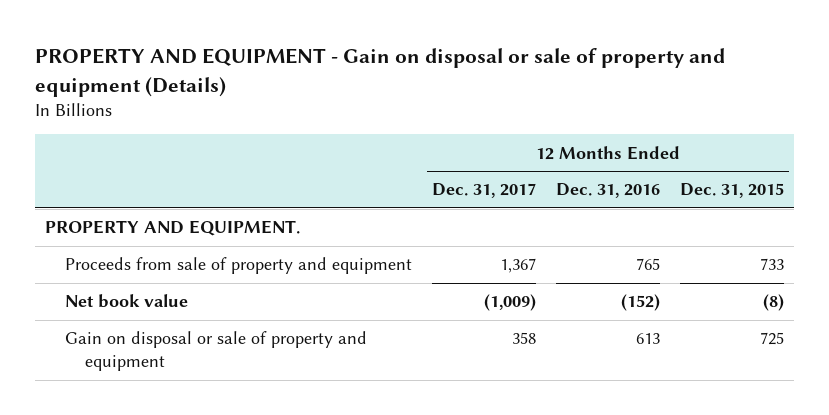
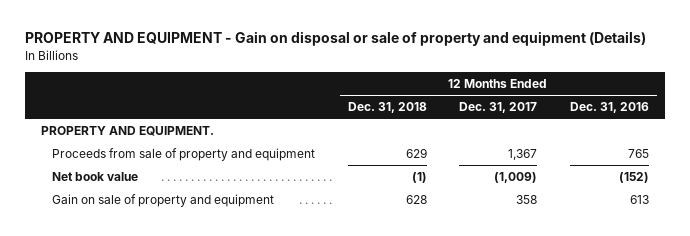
[680,183,785,199] Dec. 31, 2015 -> none
none -> [347,102,427,114] Dec. 31, 2018
[64,331,367,372] Gain on disposal or sale of property and equipment -> [52,194,275,208] Gain on sale of property and equipment

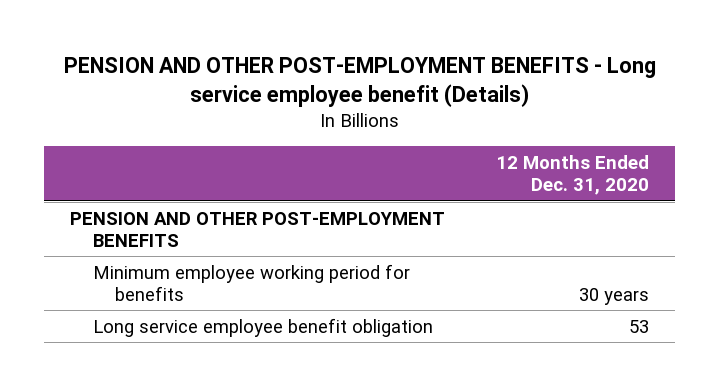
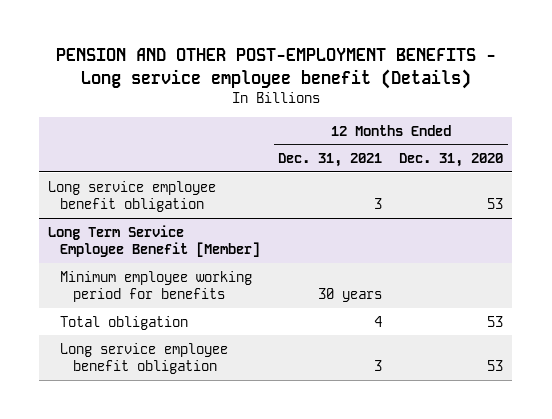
none -> [277,152,382,167] Dec. 31, 2021
[69,211,445,248] PENSION AND OTHER POST-EMPLOYMENT BENEFITS -> none
[92,263,410,302] Minimum employee working period for benefits -> none
none -> [48,224,261,257] Long Term Service Employee Benefit [Member]
none -> [60,270,253,302] Minimum employee working period for benefits
none -> [60,315,189,330] Total obligation
none -> [60,342,229,374] Long service employee benefit obligation

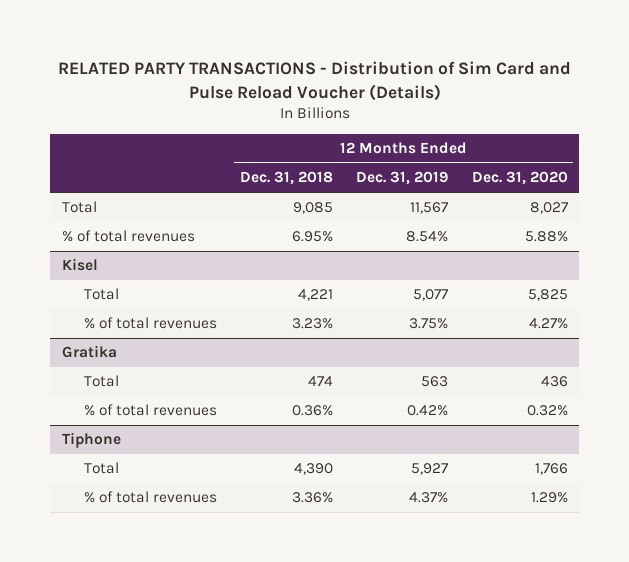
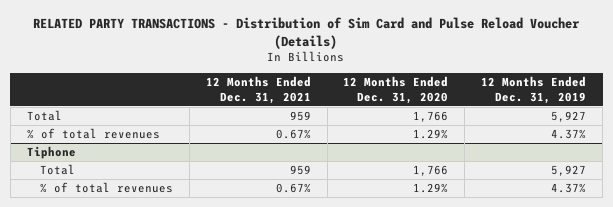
[239,171,333,186] Dec. 31, 2018 -> none
none -> [205,76,311,104] 12 Months Ended Dec. 31, 2021
[61,258,98,272] Kisel -> none
[83,288,119,301] Total -> none
[83,317,217,330] % of total revenues -> none
[61,345,117,359] Gratika -> none
[83,375,119,388] Total -> none
[83,404,217,417] % of total revenues -> none
[410,202,449,215] 11,567 -> [551,111,587,123] 5,927
[529,202,568,215] 8,027 -> [413,111,449,123] 1,766
[406,231,449,243] 8.54% -> [551,129,587,140] 4.37%
[524,231,568,243] 5.88% -> [413,129,449,140] 1.29%

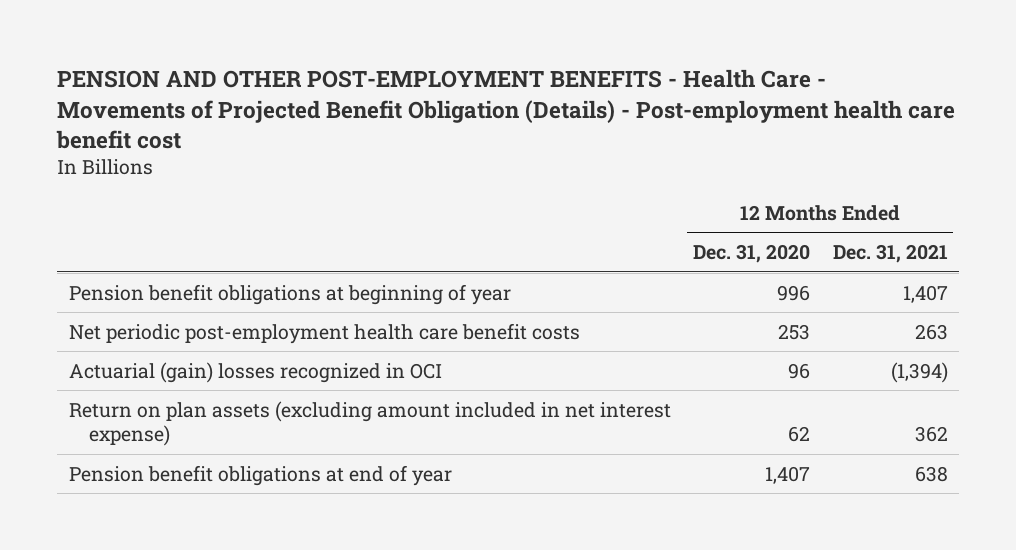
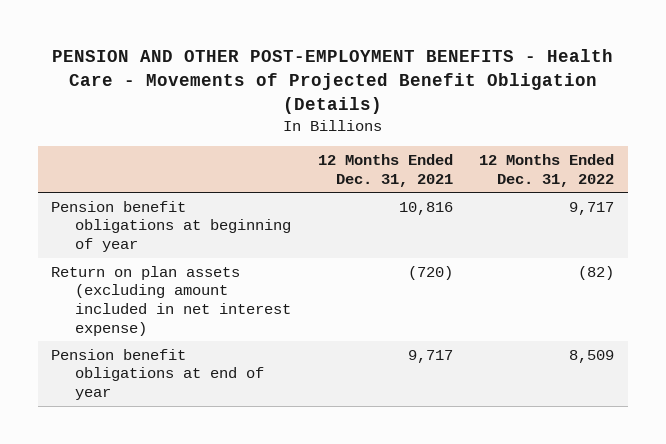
[56,69,956,149] PENSION AND OTHER POST-EMPLOYMENT BENEFITS - Health Care - Movements of Projected Benefit Obligation (Details) - Post-employment health care benefit cost -> [51,49,613,115] PENSION AND OTHER POST-EMPLOYMENT BENEFITS - Health Care - Movements of Projected Benefit Obligation (Details)
[693,244,811,264] Dec. 31, 2020 -> none
none -> [479,154,615,187] 12 Months Ended Dec. 31, 2022
[68,322,580,344] Net periodic post-employment health care benefit costs -> none
[68,361,442,383] Actuarial (gain) losses recognized in OCI -> none
[902,284,948,303] 1,407 -> [398,201,453,215] 10,816
[914,426,948,443] 362 -> [407,265,453,280] (720)
[914,465,948,482] 638 -> [407,349,453,363] 9,717

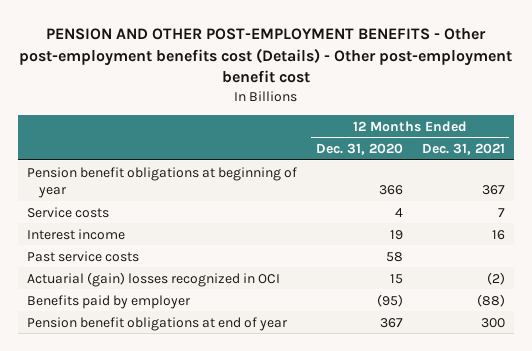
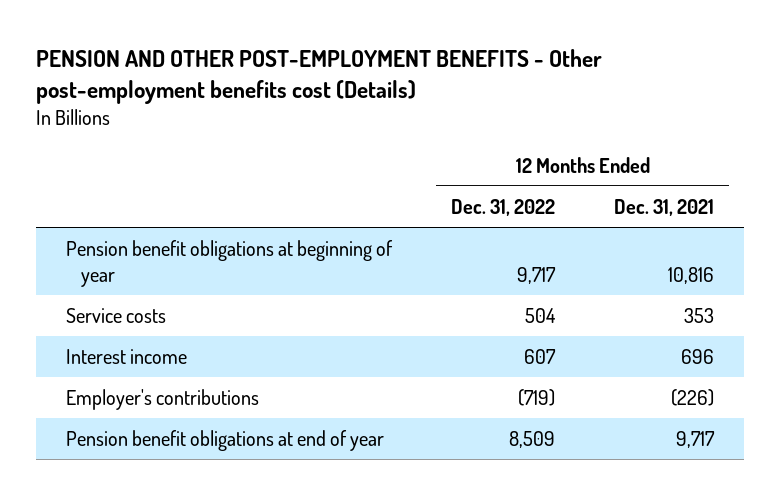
[18,28,512,84] PENSION AND OTHER POST-EMPLOYMENT BENEFITS - Other post-employment benefits cost (Details) - Other post-employment benefit cost -> [35,48,602,104] PENSION AND OTHER POST-EMPLOYMENT BENEFITS - Other post-employment benefits cost (Details)
[315,142,403,155] Dec. 31, 2020 -> none
none -> [450,198,555,216] Dec. 31, 2022
[26,250,139,262] Past service costs -> none
[26,271,280,287] Actuarial (gain) losses recognized in OCI -> none
[26,294,191,309] Benefits paid by employer -> none
[481,184,505,195] 367 -> [668,266,715,284] 10,816
[497,207,505,217] 7 -> [684,307,715,323] 353
[491,229,505,240] 16 -> [681,348,715,364] 696
none -> [65,388,259,410] Employer's contributions
[480,317,505,328] 300 -> [676,430,716,448] 9,717

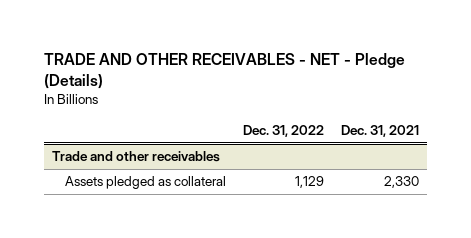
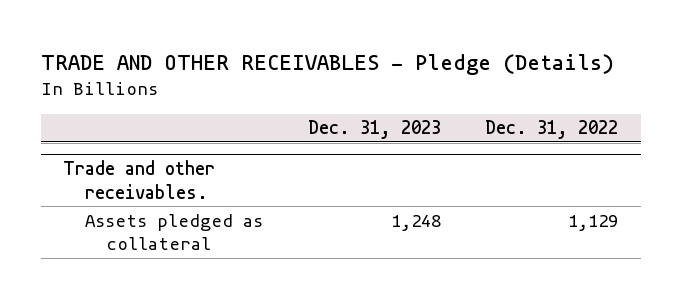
[43,52,405,90] TRADE AND OTHER RECEIVABLES - NET - Pledge (Details) -> [41,53,615,75] TRADE AND OTHER RECEIVABLES - Pledge (Details)
[340,125,419,138] Dec. 31, 2021 -> none
none -> [307,120,441,140] Dec. 31, 2023
[52,151,221,163] Trade and other receivables -> [63,160,216,199] Trade and other receivables.

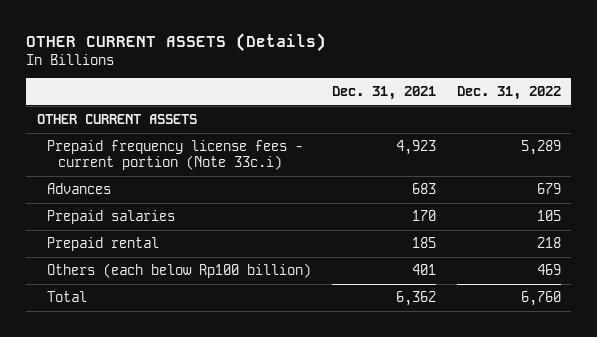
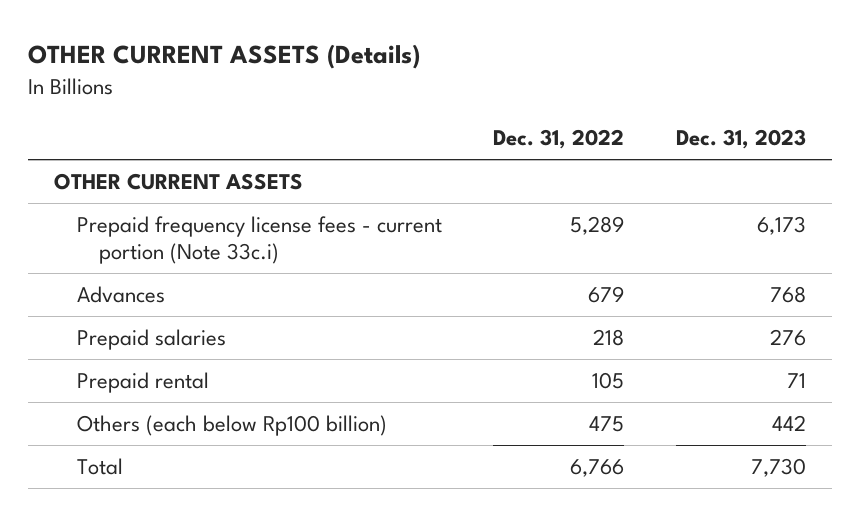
[332,86,437,101] Dec. 31, 2021 -> none
none -> [676,129,807,150] Dec. 31, 2023
[536,209,561,221] 105 -> [593,328,625,346] 218
[536,236,561,248] 218 -> [592,371,625,389] 105
[536,263,561,275] 469 -> [589,415,625,432] 475
[520,290,561,306] 6,760 -> [570,458,625,477] 6,766

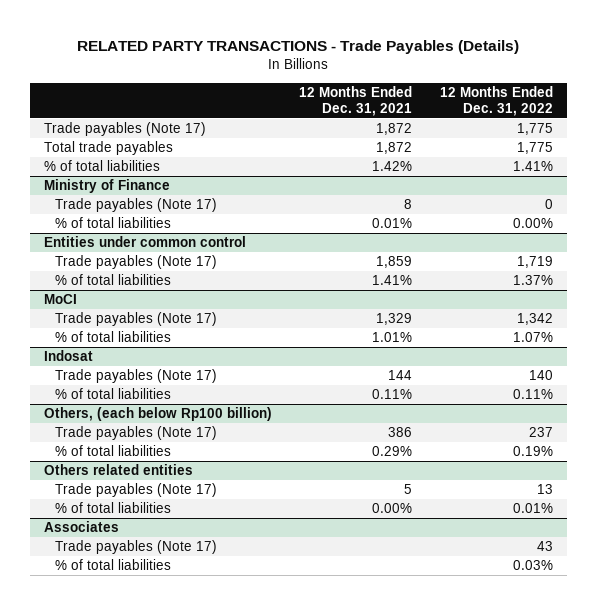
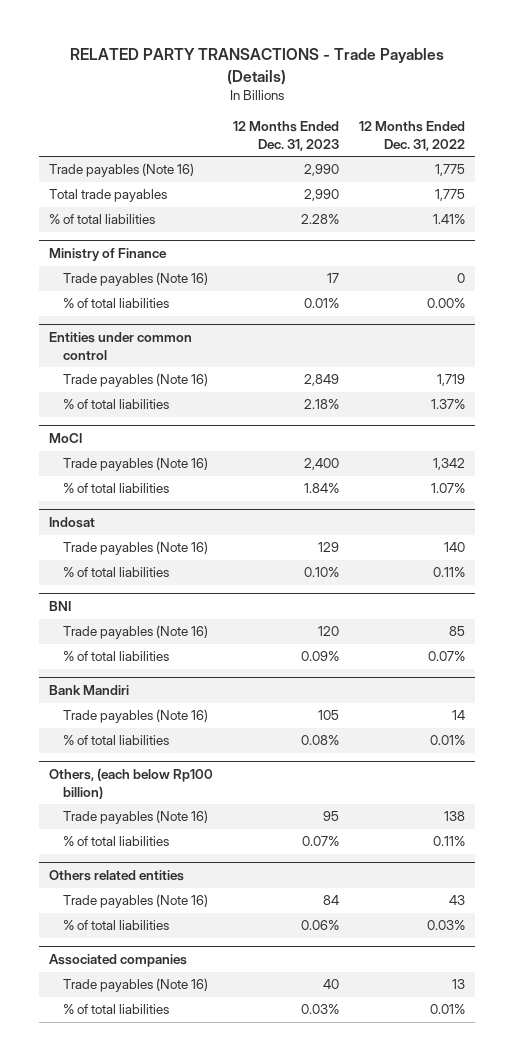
[299,86,413,116] 12 Months Ended Dec. 31, 2021 -> none
none -> [233,121,340,151] 12 Months Ended Dec. 31, 2023
[43,122,206,137] Trade payables (Note 17) -> [49,163,195,178] Trade payables (Note 16)
[55,198,218,213] Trade payables (Note 17) -> [62,272,208,287] Trade payables (Note 16)
[55,255,218,270] Trade payables (Note 17) -> [62,373,208,388] Trade payables (Note 16)
[55,312,218,327] Trade payables (Note 17) -> [62,457,208,472] Trade payables (Note 16)
[55,369,218,384] Trade payables (Note 17) -> [62,541,208,556] Trade payables (Note 16)
none -> [49,601,72,612] BNI
none -> [62,625,208,640] Trade payables (Note 16)
none -> [62,651,169,662] % of total liabilities
none -> [49,685,130,696] Bank Mandiri
none -> [62,709,208,724] Trade payables (Note 16)
none -> [62,735,169,746] % of total liabilities
[55,426,218,441] Trade payables (Note 17) -> [62,810,208,825] Trade payables (Note 16)
[528,427,553,438] 237 -> [443,811,465,822] 138
[512,446,553,457] 0.19% -> [432,836,465,847] 0.11%
[55,502,172,514] % of total liabilities -> none
[43,521,119,533] Associates -> none
[55,540,218,555] Trade payables (Note 17) -> none
[55,483,218,498] Trade payables (Note 17) -> [62,894,208,909] Trade payables (Note 16)
[536,484,553,495] 13 -> [448,895,465,906] 43
none -> [49,954,188,968] Associated companies
none -> [62,978,208,993] Trade payables (Note 16)
none -> [62,1004,169,1015] % of total liabilities

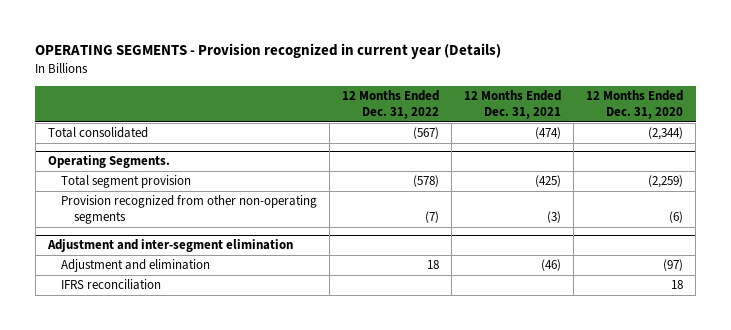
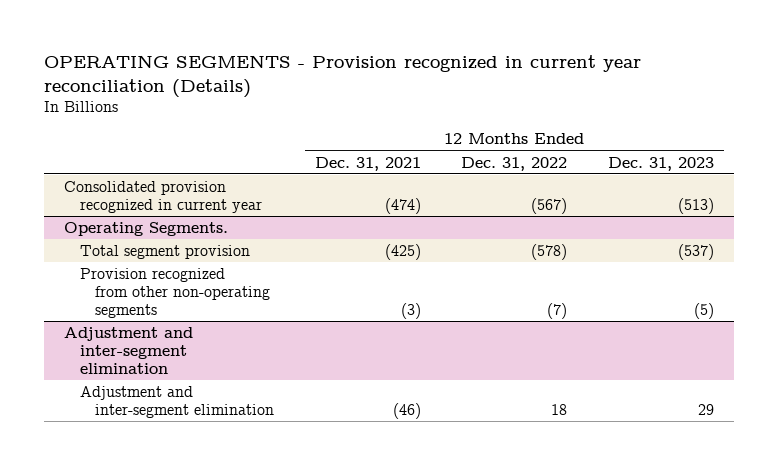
[35,43,502,60] OPERATING SEGMENTS - Provision recognized in current year (Details) -> [43,54,641,98] OPERATING SEGMENTS - Provision recognized in current year reconciliation (Details)
[586,89,684,120] 12 Months Ended Dec. 31, 2020 -> none
none -> [607,156,714,171] Dec. 31, 2023
[47,127,148,139] Total consolidated -> [63,180,262,213] Consolidated provision recognized in current year
[61,279,162,291] IFRS reconciliation -> none
[61,259,211,273] Adjustment and elimination -> [79,385,275,418] Adjustment and inter-segment elimination

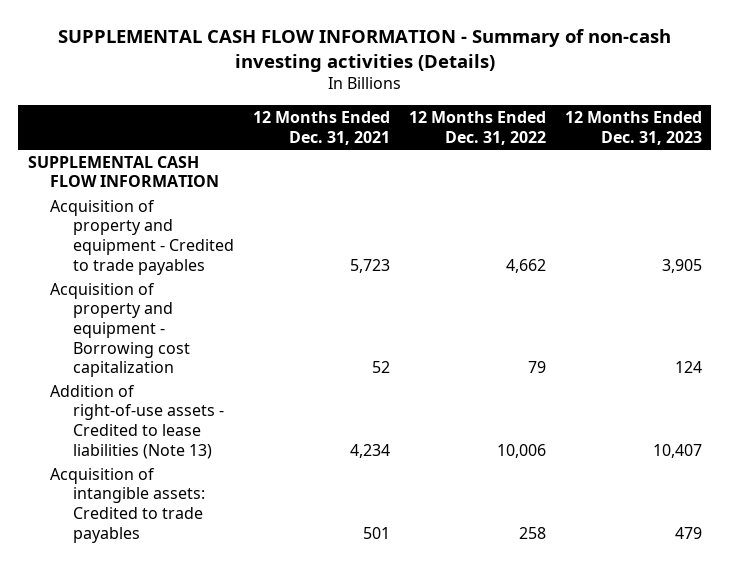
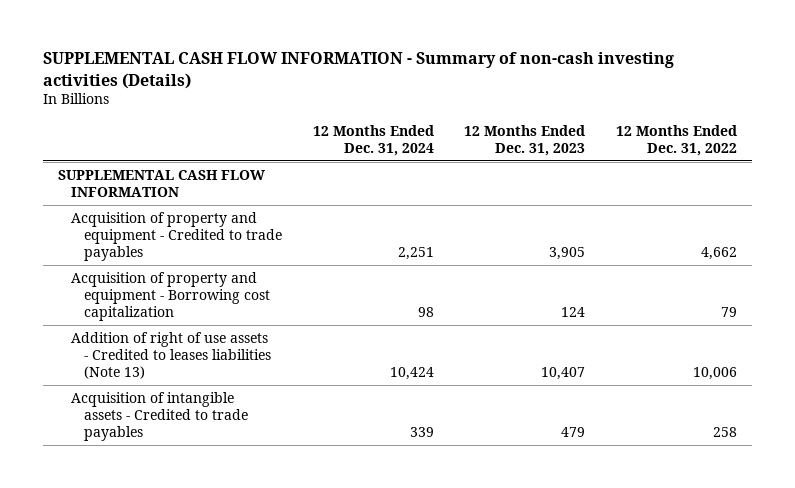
[253,111,391,145] 12 Months Ended Dec. 31, 2021 -> none
none -> [312,124,434,156] 12 Months Ended Dec. 31, 2024
[50,384,225,459] Addition of right-of-use assets - Credited to lease liabilities (Note 13) -> [71,331,271,379] Addition of right of use assets - Credited to leases liabilities (Note 13)
[50,467,206,543] Acquisition of intangible assets: Credited to trade payables -> [71,391,248,441] Acquisition of intangible assets - Credited to trade payables

